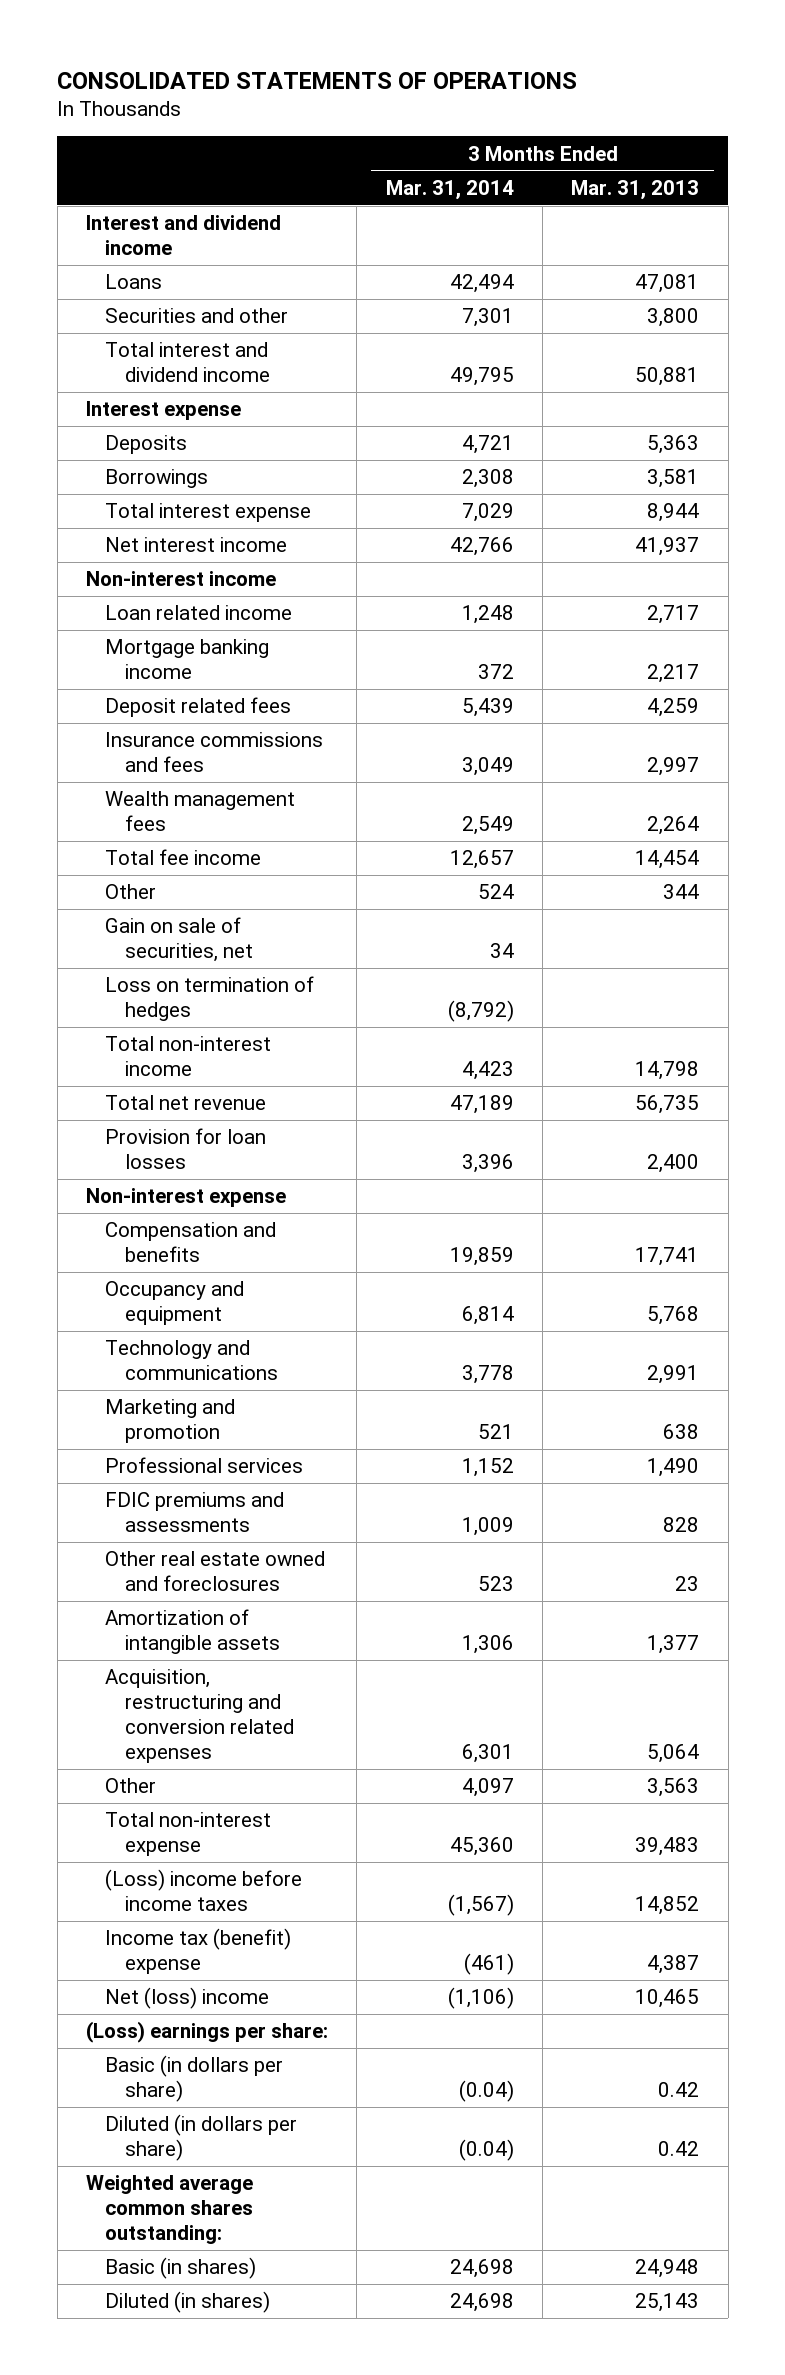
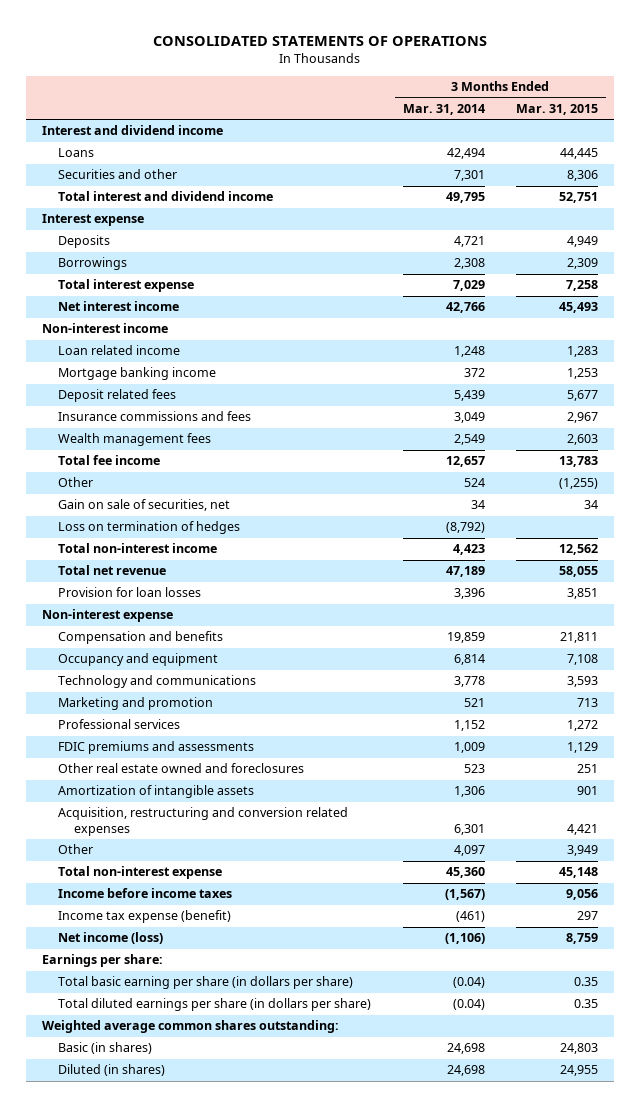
[571,179,700,200] Mar. 31, 2013 -> none
none -> [516,104,599,116] Mar. 31, 2015
[105,1869,303,1912] (Loss) income before income taxes -> [58,888,233,899] Income before income taxes
[105,1928,292,1975] Income tax (benefit) expense -> [58,910,232,924] Income tax expense (benefit)
[105,1987,270,2010] Net (loss) income -> [58,932,164,945] Net income (loss)
[85,2021,328,2044] (Loss) earnings per share: -> [42,954,164,968] Earnings per share:
[105,2055,284,2103] Basic (in dollars per share) -> [58,976,354,990] Total basic earning per share (in dollars per share)
[105,2114,298,2162] Diluted (in dollars per share) -> [58,998,372,1012] Total diluted earnings per share (in dollars per share)

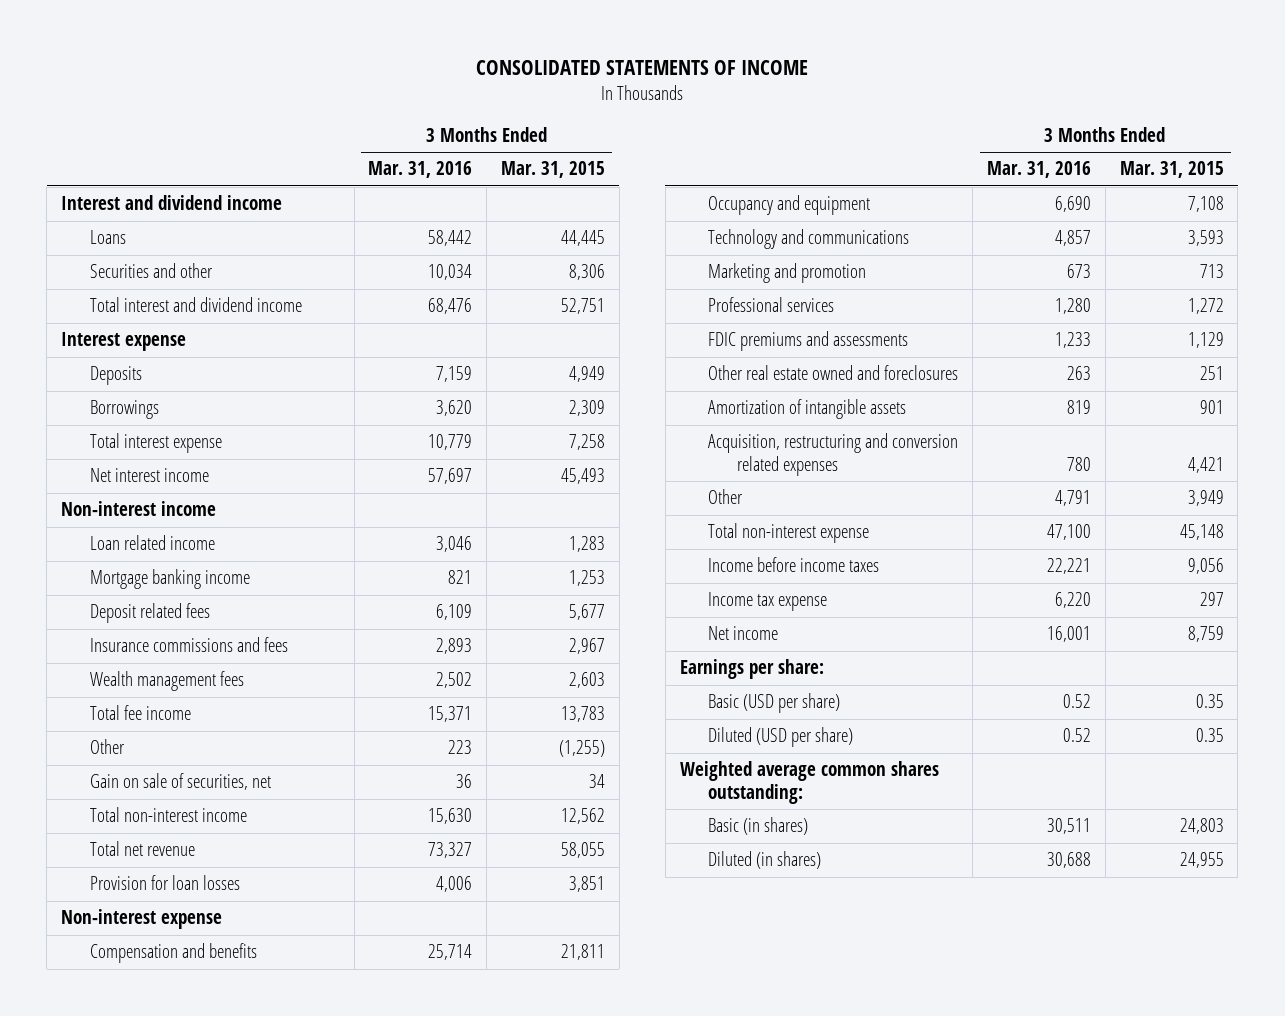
[153,36,488,47] CONSOLIDATED STATEMENTS OF OPERATIONS -> [476,60,809,76] CONSOLIDATED STATEMENTS OF INCOME
[402,104,485,116] Mar. 31, 2014 -> none
none -> [368,161,473,179] Mar. 31, 2016
[58,521,241,535] Loss on termination of hedges -> none
[58,910,232,924] Income tax expense (benefit) -> [708,592,828,612] Income tax expense
[58,932,164,945] Net income (loss) -> [708,626,779,641] Net income
[58,976,354,990] Total basic earning per share (in dollars per share) -> [708,693,841,714] Basic (USD per share)
[58,998,372,1012] Total diluted earnings per share (in dollars per share) -> [708,727,854,748] Diluted (USD per share)

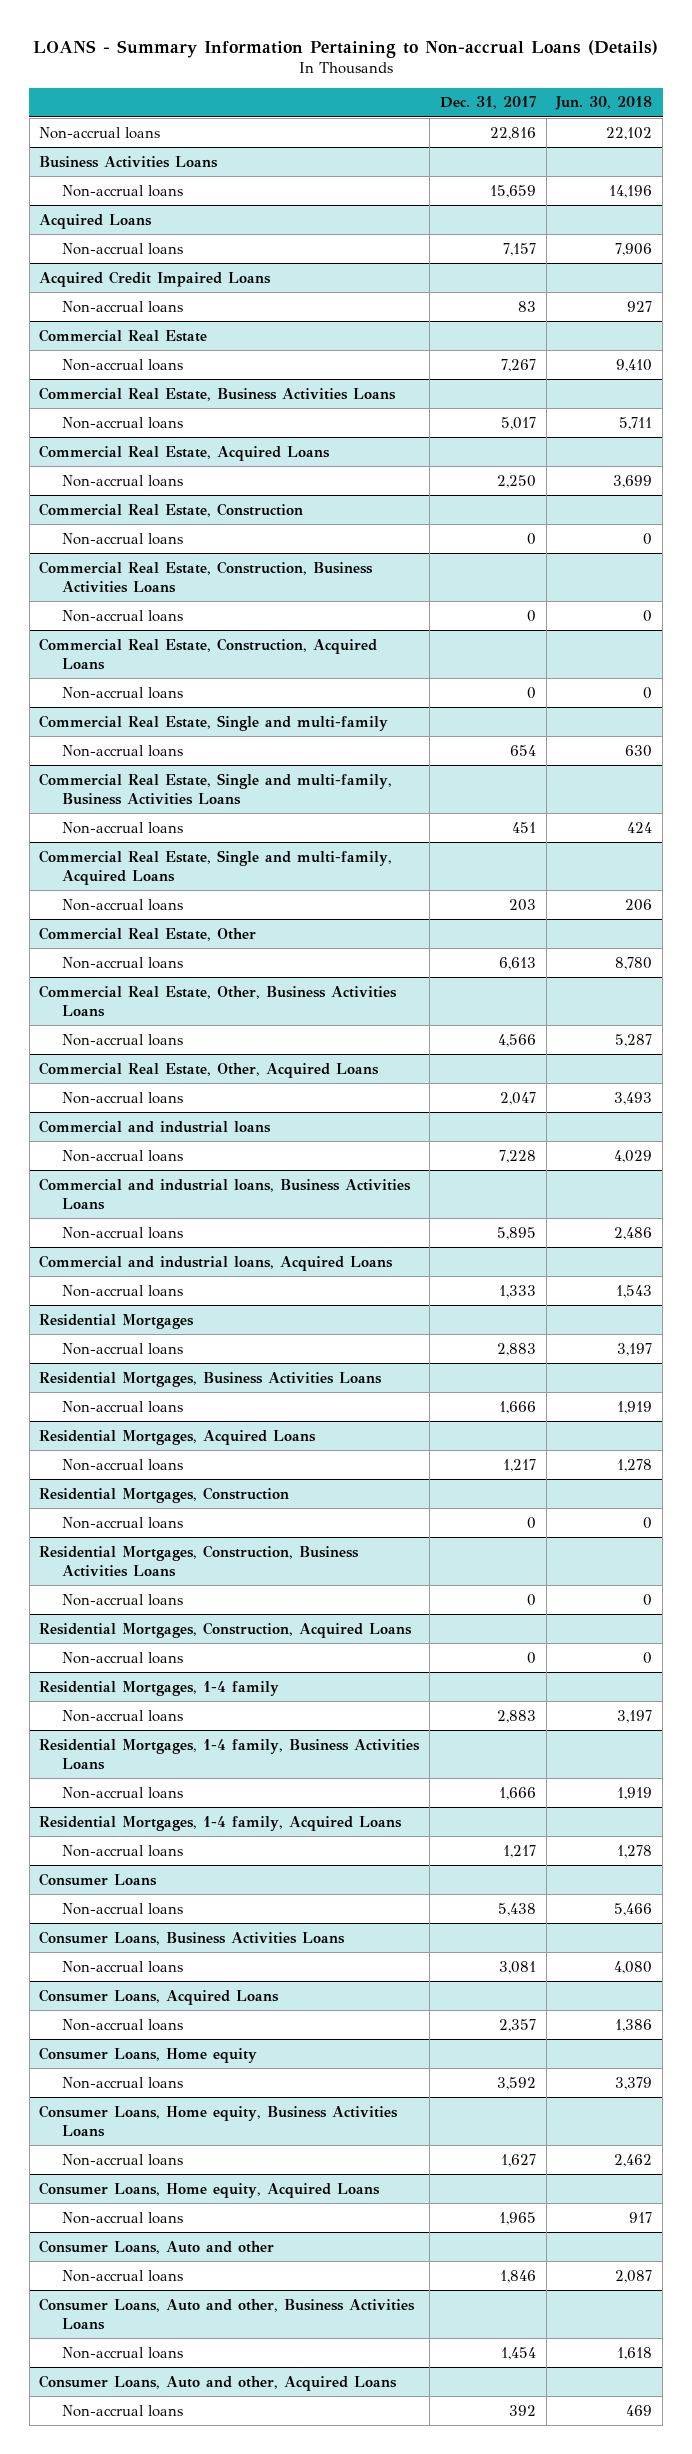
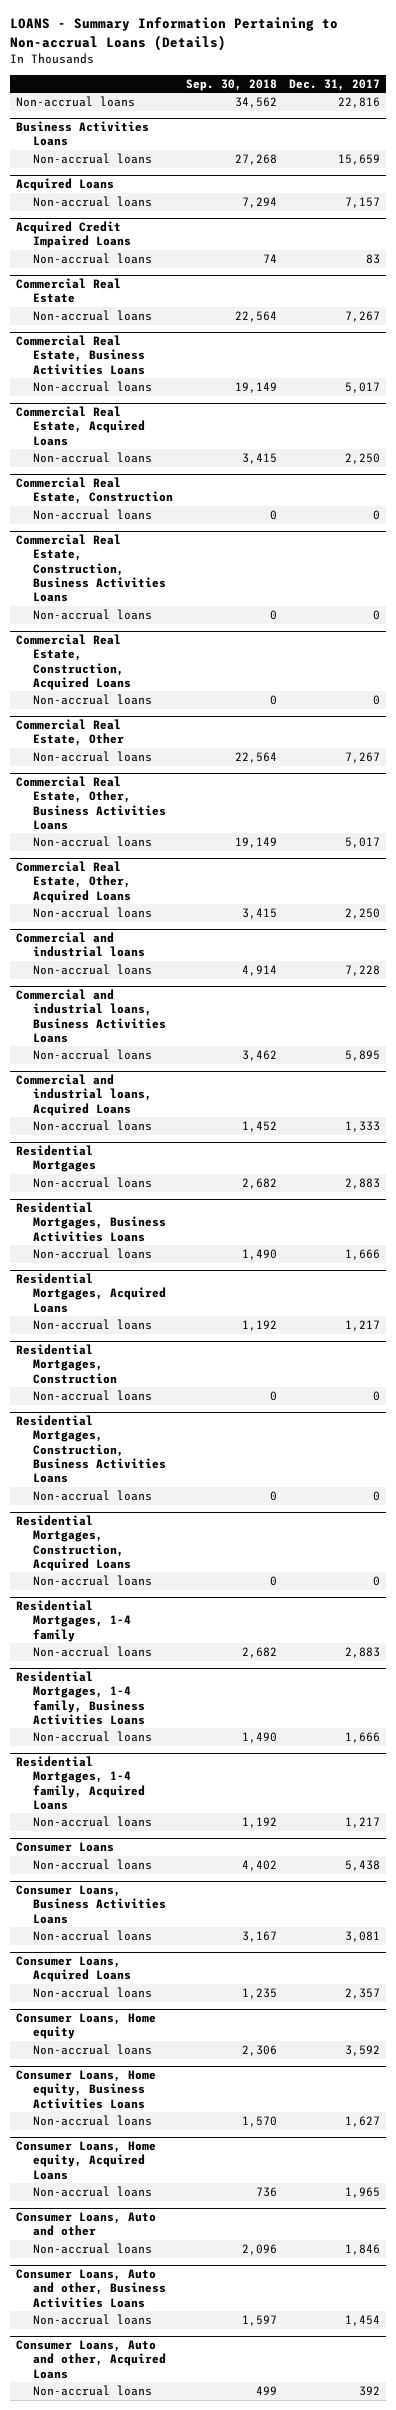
[555,96,653,111] Jun. 30, 2018 -> none
none -> [185,78,277,91] Sep. 30, 2018
[39,714,389,731] Commercial Real Estate, Single and multi-family -> none
[61,744,183,757] Non-accrual loans -> none
[39,772,393,805] Commercial Real Estate, Single and multi-family, Business Activities Loans -> none
[61,821,183,834] Non-accrual loans -> none
[39,849,393,885] Commercial Real Estate, Single and multi-family, Acquired Loans -> none
[61,898,183,911] Non-accrual loans -> none
[498,956,536,970] 6,613 -> [345,751,381,763] 7,267
[497,1033,536,1047] 4,566 -> [345,836,381,848] 5,017
[499,1091,536,1105] 2,047 -> [345,907,381,919] 2,250

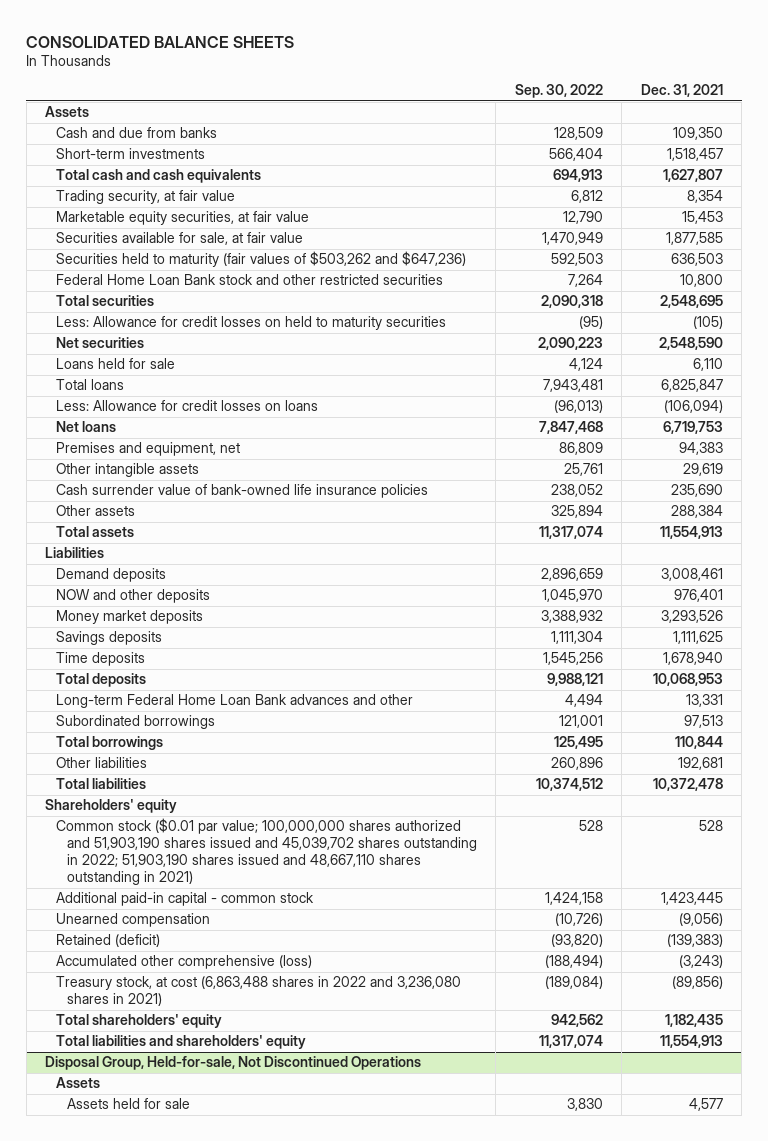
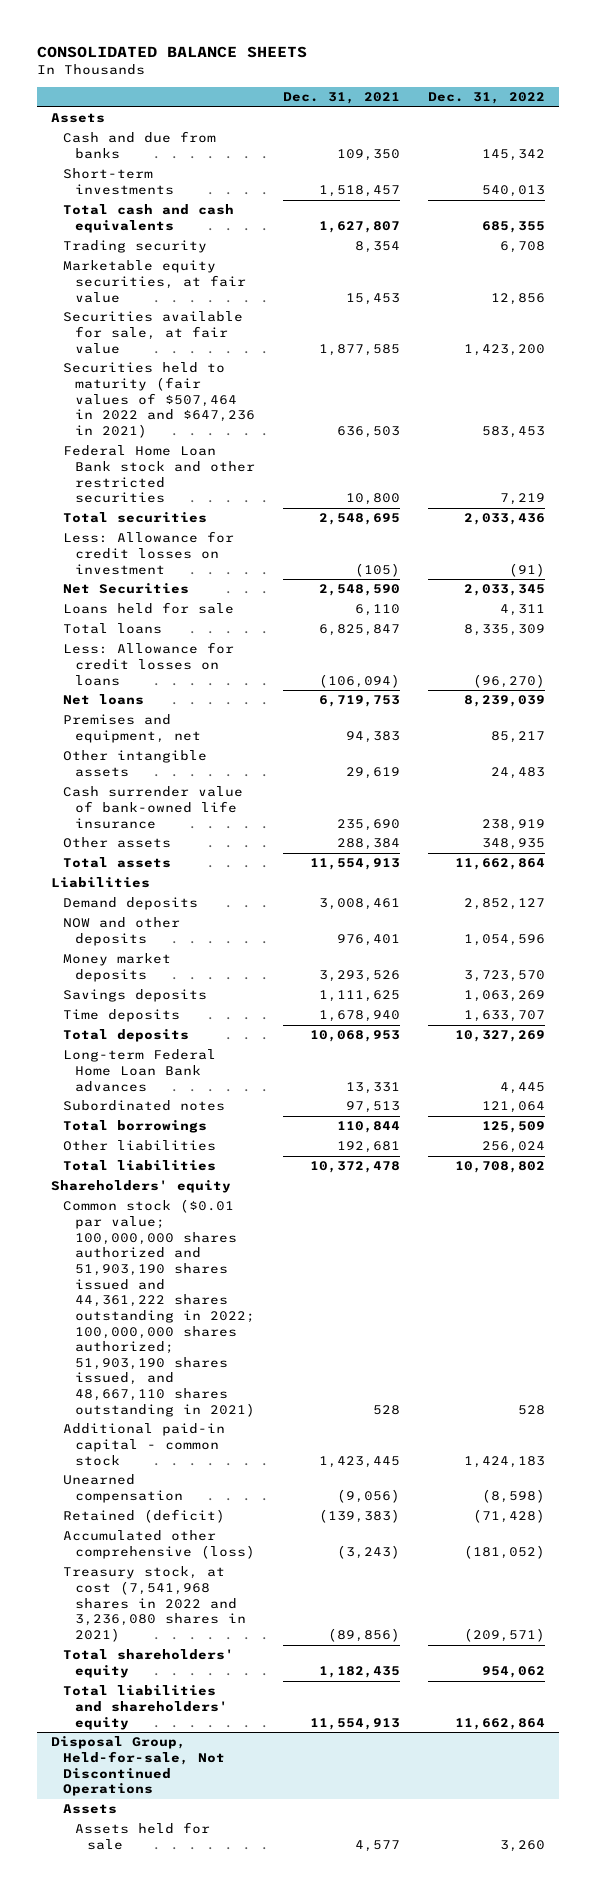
[514,84,603,99] Sep. 30, 2022 -> none
none -> [427,92,545,105] Dec. 31, 2022
[55,190,235,205] Trading security, at fair value -> [62,240,207,254] Trading security
[55,251,466,268] Securities held to maturity (fair values of $503,262 and $647,236) -> [62,362,255,438] Securities held to maturity (fair values of $507,464 in 2022 and $647,236 in 2021)
[55,316,446,331] Less: Allowance for credit losses on held to maturity securities -> [62,531,234,575] Less: Allowance for credit losses on investment
[55,337,144,349] Net securities -> [62,583,189,595] Net Securities
[55,484,428,499] Cash surrender value of bank-owned life insurance policies -> [62,786,243,829] Cash surrender value of bank-owned life insurance
[55,694,413,709] Long-term Federal Home Loan Bank advances and other -> [62,1049,216,1092] Long-term Federal Home Loan Bank advances
[55,715,215,730] Subordinated borrowings -> [62,1100,225,1112] Subordinated notes
[55,818,477,886] Common stock ($0.01 par value; 100,000,000 shares authorized and 51,903,190 shares issued and 45,039,702 shares outstanding in 2022; 51,903,190 shares issued and 48,667,110 shares outstanding in 2021) -> [62,1199,255,1417] Common stock ($0.01 par value; 100,000,000 shares authorized and 51,903,190 shares issued and 44,361,222 shares outstanding in 2022; 100,000,000 shares authorized; 51,903,190 shares issued, and 48,667,110 shares outstanding in 2021)
[55,976,461,1007] Treasury stock, at cost (6,863,488 shares in 2022 and 3,236,080 shares in 2021) -> [62,1566,246,1642] Treasury stock, at cost (7,541,968 shares in 2022 and 3,236,080 shares in 2021)

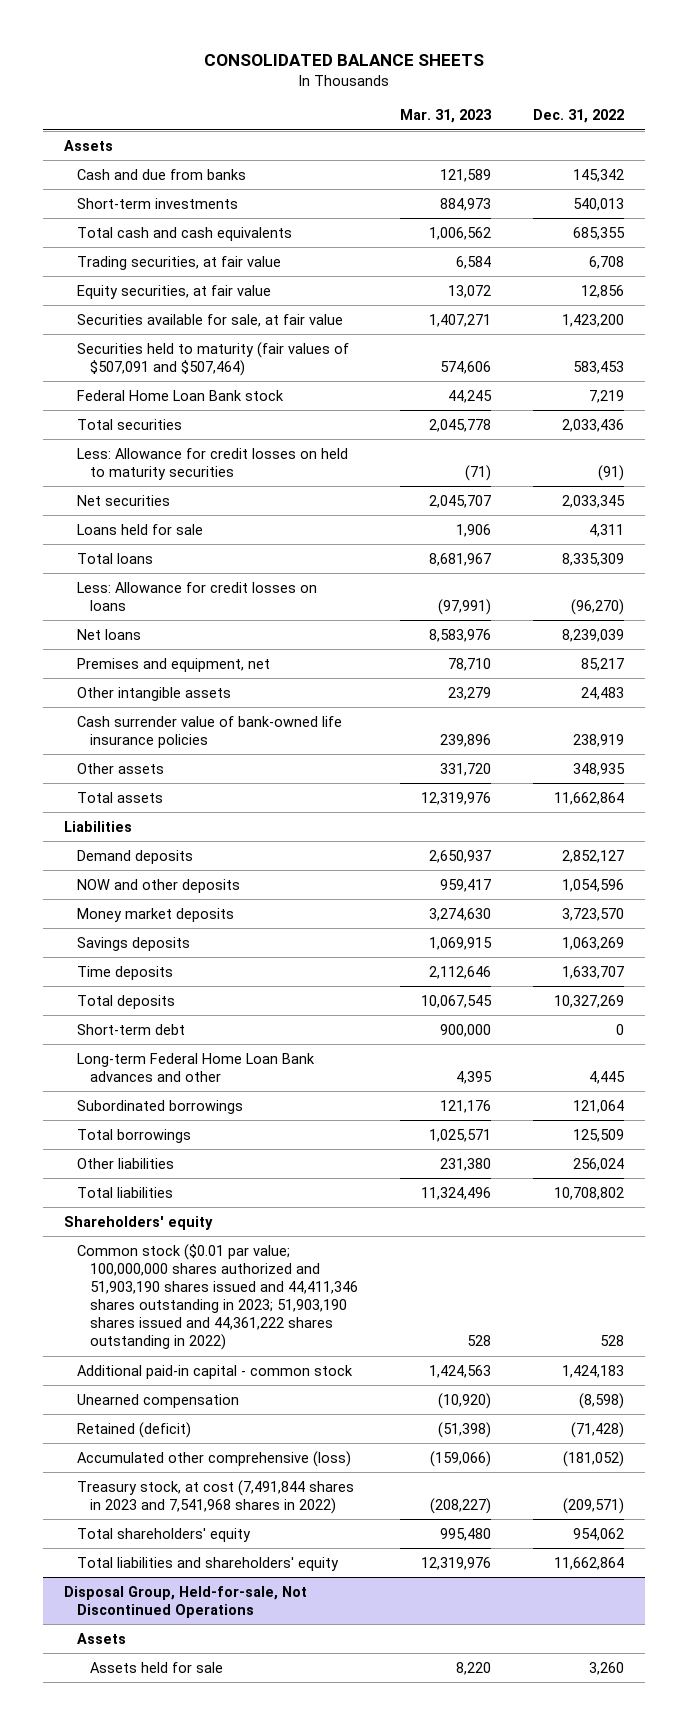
[282,92,400,105] Dec. 31, 2021 -> none
none -> [400,109,493,124] Mar. 31, 2023
[62,240,207,254] Trading security -> [77,255,282,270] Trading securities, at fair value
[62,260,246,303] Marketable equity securities, at fair value -> [77,284,272,299] Equity securities, at fair value
[62,362,255,438] Securities held to maturity (fair values of $507,464 in 2022 and $647,236 in 2021) -> [77,341,350,376] Securities held to maturity (fair values of $507,091 and $507,464)
[62,445,255,504] Federal Home Loan Bank stock and other restricted securities -> [77,389,285,401] Federal Home Loan Bank stock
[62,531,234,575] Less: Allowance for credit losses on investment -> [77,447,349,480] Less: Allowance for credit losses on held to maturity securities
[62,583,189,595] Net Securities -> [77,494,171,506] Net securities
[62,786,243,829] Cash surrender value of bank-owned life insurance -> [77,715,343,748] Cash surrender value of bank-owned life insurance policies
none -> [77,1023,186,1035] Short-term debt
[62,1049,216,1092] Long-term Federal Home Loan Bank advances -> [77,1052,316,1082] Long-term Federal Home Loan Bank advances and other
[62,1100,225,1112] Subordinated notes -> [77,1099,244,1114] Subordinated borrowings
[62,1199,255,1417] Common stock ($0.01 par value; 100,000,000 shares authorized and 51,903,190 shares issued and 44,361,222 shares outstanding in 2022; 100,000,000 shares authorized; 51,903,190 shares issued, and 48,667,110 shares outstanding in 2021) -> [77,1243,359,1351] Common stock ($0.01 par value; 100,000,000 shares authorized and 51,903,190 shares issued and 44,411,346 shares outstanding in 2023; 51,903,190 shares issued and 44,361,222 shares outstanding in 2022)
[62,1566,246,1642] Treasury stock, at cost (7,541,968 shares in 2022 and 3,236,080 shares in 2021) -> [77,1479,355,1514] Treasury stock, at cost (7,491,844 shares in 2023 and 7,541,968 shares in 2022)

